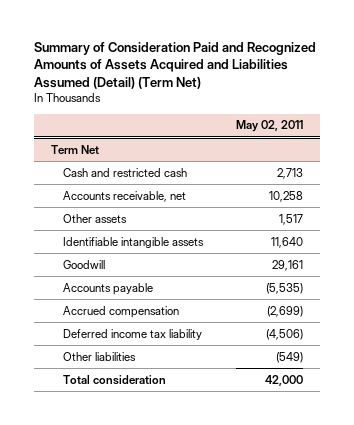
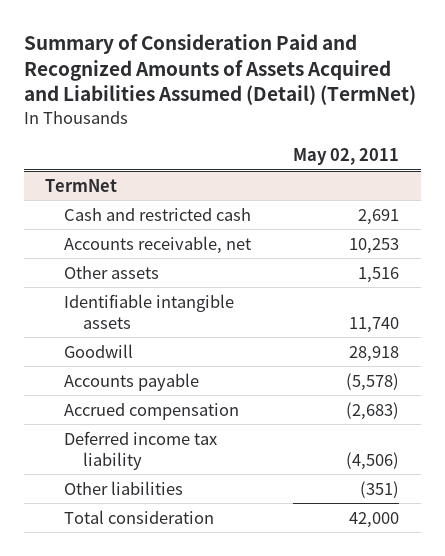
[33,41,316,89] Summary of Consideration Paid and Recognized Amounts of Assets Acquired and Liabilities Assumed (Detail) (Term Net) -> [24,33,417,106] Summary of Consideration Paid and Recognized Amounts of Assets Acquired and Liabilities Assumed (Detail) (TermNet)
[50,144,99,154] Term Net -> none
none -> [45,178,118,192] TermNet
[277,167,304,179] 2,713 -> [358,208,400,225] 2,691
[269,190,304,202] 10,258 -> [349,237,400,254] 10,253
[279,213,304,225] 1,517 -> [358,266,400,283] 1,516
[271,236,304,248] 11,640 -> [349,316,400,333] 11,740
[272,259,304,271] 29,161 -> [349,345,400,362] 28,918
[266,282,304,294] (5,535) -> [346,372,400,391] (5,578)
[267,305,304,317] (2,699) -> [346,401,400,420] (2,683)
[276,351,304,363] (549) -> [360,480,400,498] (351)

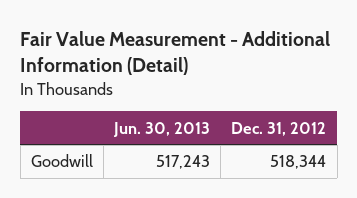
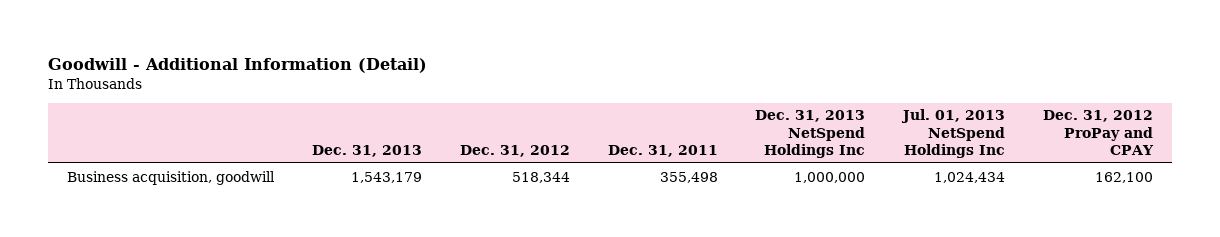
[20,31,331,76] Fair Value Measurement - Additional Information (Detail) -> [47,57,427,73] Goodwill - Additional Information (Detail)
[113,121,211,137] Jun. 30, 2013 -> none
none -> [311,145,422,158] Dec. 31, 2013
none -> [607,145,718,158] Dec. 31, 2011
none -> [755,110,866,159] Dec. 31, 2013 NetSpend Holdings Inc
none -> [901,109,1006,159] Jul. 01, 2013 NetSpend Holdings Inc
none -> [1043,110,1155,156] Dec. 31, 2012 ProPay and CPAY
[30,154,93,168] Goodwill -> [66,170,275,185] Business acquisition, goodwill

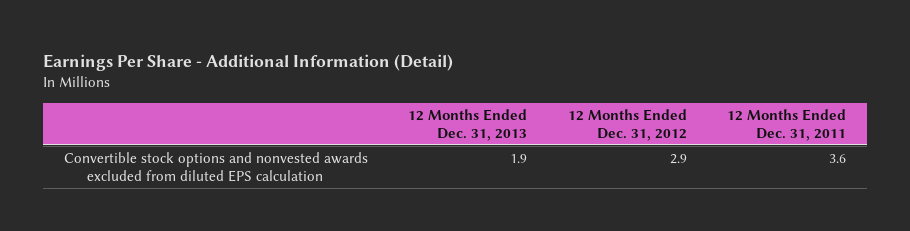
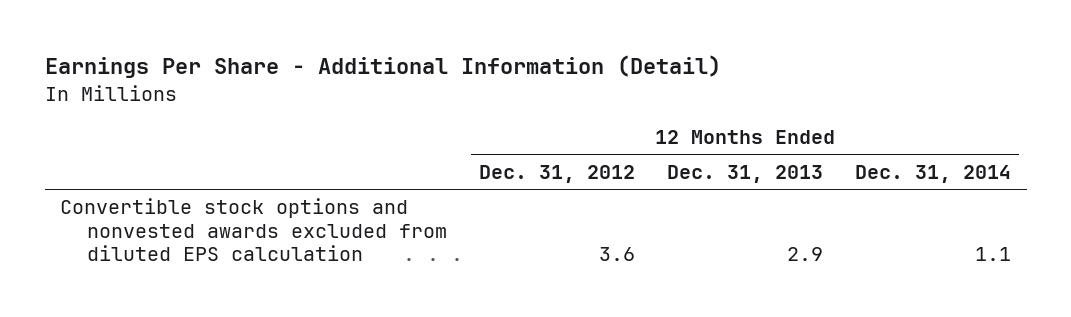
[727,108,847,141] 12 Months Ended Dec. 31, 2011 -> none
none -> [854,165,1011,184] Dec. 31, 2014
[510,153,528,163] 1.9 -> [786,247,823,262] 2.9
[669,153,687,164] 2.9 -> [599,247,636,262] 3.6

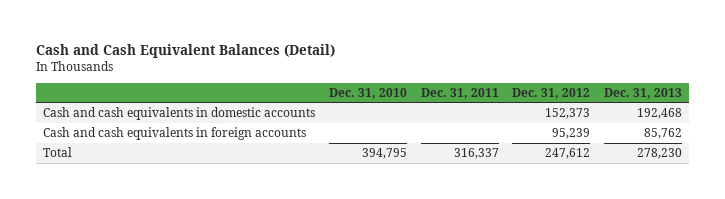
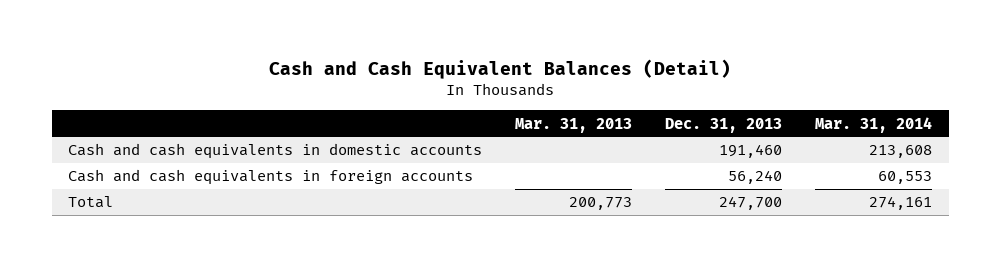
[328,87,407,99] Dec. 31, 2010 -> none
[420,87,499,99] Dec. 31, 2011 -> none
[512,87,591,99] Dec. 31, 2012 -> none
none -> [515,117,633,133] Mar. 31, 2013
none -> [815,116,933,133] Mar. 31, 2014
[636,108,682,120] 192,468 -> [719,144,783,159] 191,460
[643,128,682,140] 85,762 -> [728,170,783,185] 56,240
[636,148,682,160] 278,230 -> [719,196,783,211] 247,700

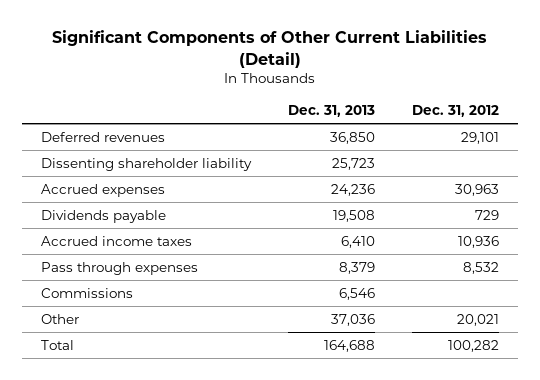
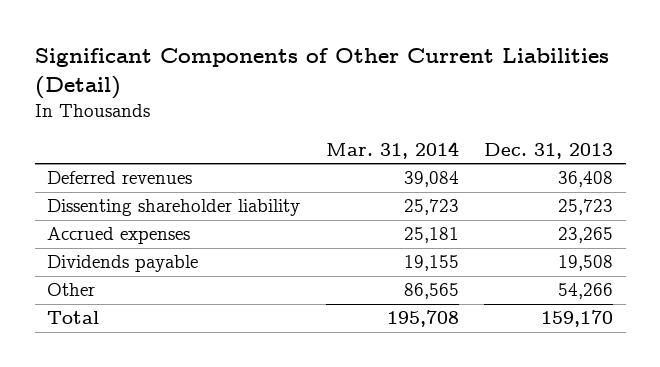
[412,104,500,117] Dec. 31, 2012 -> none
none -> [325,140,459,159] Mar. 31, 2014
[329,131,375,144] 36,850 -> [558,171,614,188] 36,408
[330,183,375,196] 24,236 -> [558,227,614,244] 23,265
[40,235,192,246] Accrued income taxes -> none
[40,261,198,275] Pass through expenses -> none
[40,287,133,298] Commissions -> none
[330,313,375,326] 37,036 -> [558,283,614,300] 54,266
[323,339,375,352] 164,688 -> [541,310,614,328] 159,170

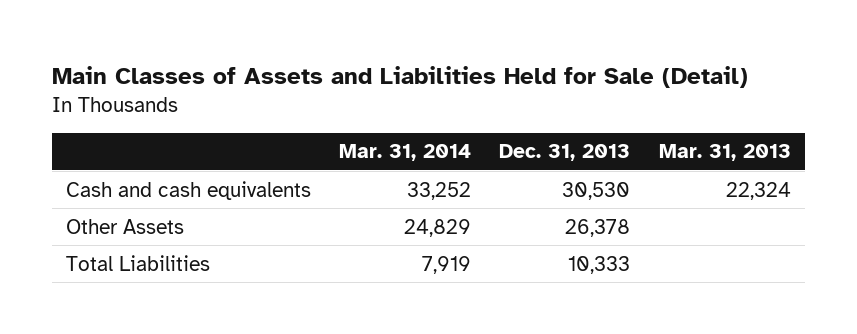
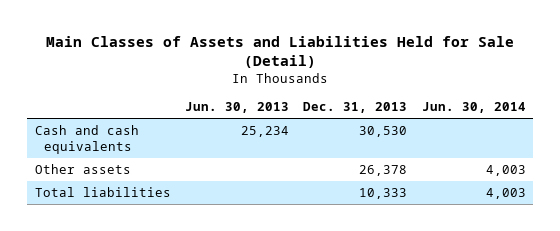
[339,144,472,162] Mar. 31, 2014 -> none
[658,144,791,162] Mar. 31, 2013 -> none
none -> [184,102,289,114] Jun. 30, 2013
none -> [421,102,526,114] Jun. 30, 2014
[66,218,185,234] Other Assets -> [34,163,131,174] Other assets
[66,254,211,271] Total Liabilities -> [34,186,171,197] Total liabilities

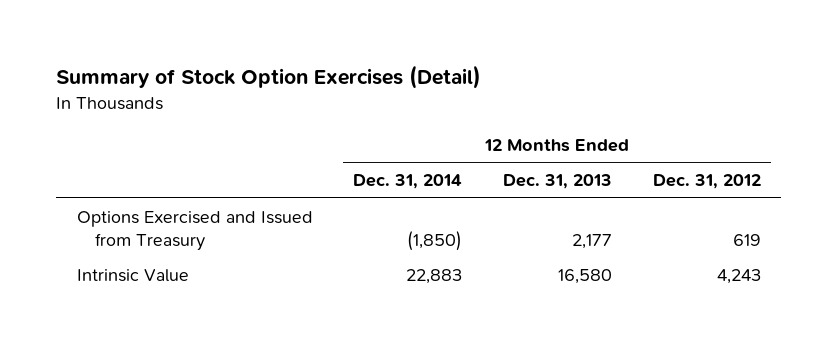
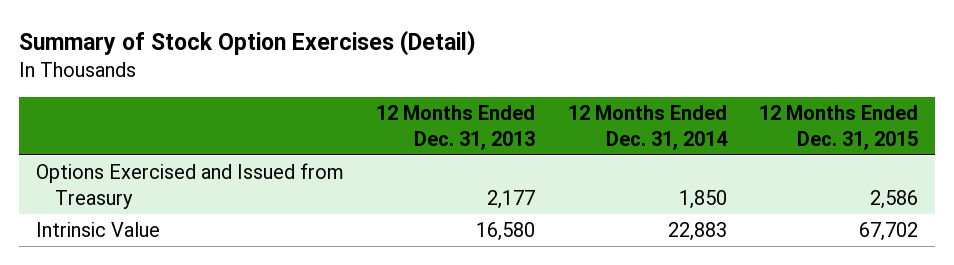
[652,174,761,190] Dec. 31, 2012 -> none
none -> [759,105,919,150] 12 Months Ended Dec. 31, 2015
[407,230,463,251] (1,850) -> [678,189,727,209] 1,850

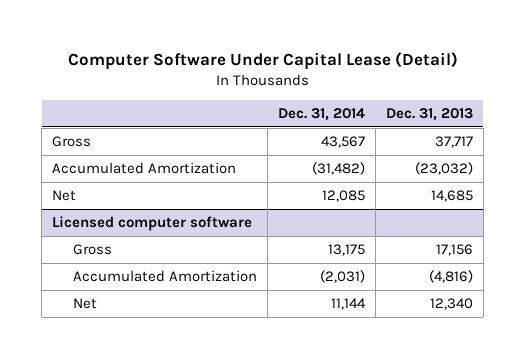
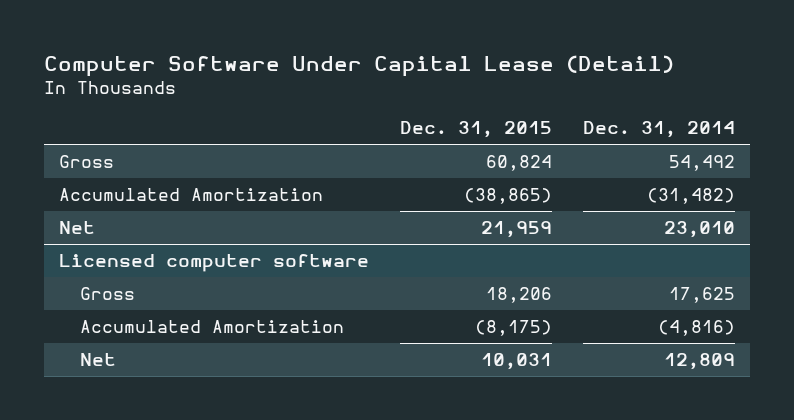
[386,108,474,122] Dec. 31, 2013 -> none
none -> [399,121,552,139] Dec. 31, 2015
[321,136,366,149] 43,567 -> [668,155,735,172] 54,492
[322,190,366,203] 12,085 -> [663,221,735,239] 23,010
[328,244,366,257] 13,175 -> [668,287,735,304] 17,625
[320,270,366,284] (2,031) -> [657,320,735,337] (4,816)
[331,298,367,311] 11,144 -> [663,353,735,371] 12,809

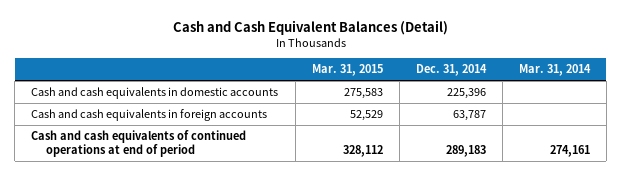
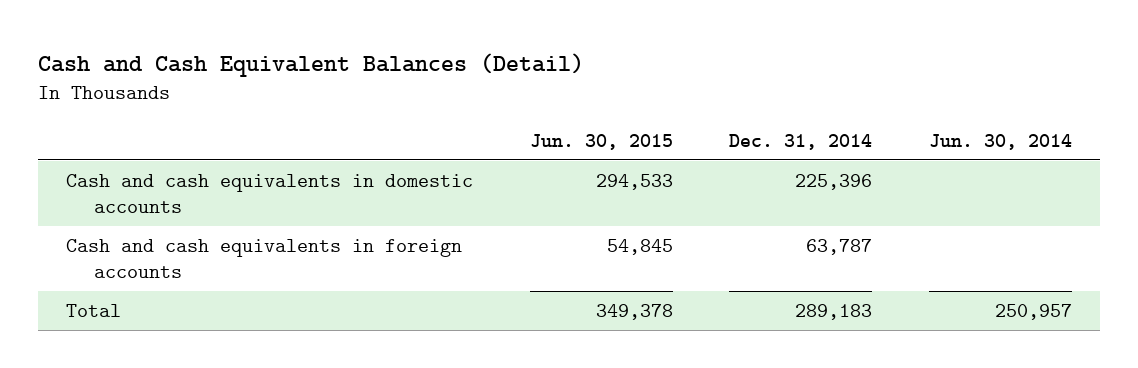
[311,64,383,77] Mar. 31, 2015 -> none
[518,64,591,77] Mar. 31, 2014 -> none
none -> [529,133,673,150] Jun. 30, 2015
none -> [928,133,1072,150] Jun. 30, 2014
[31,130,247,158] Cash and cash equivalents of continued operations at end of period -> [66,303,122,317] Total

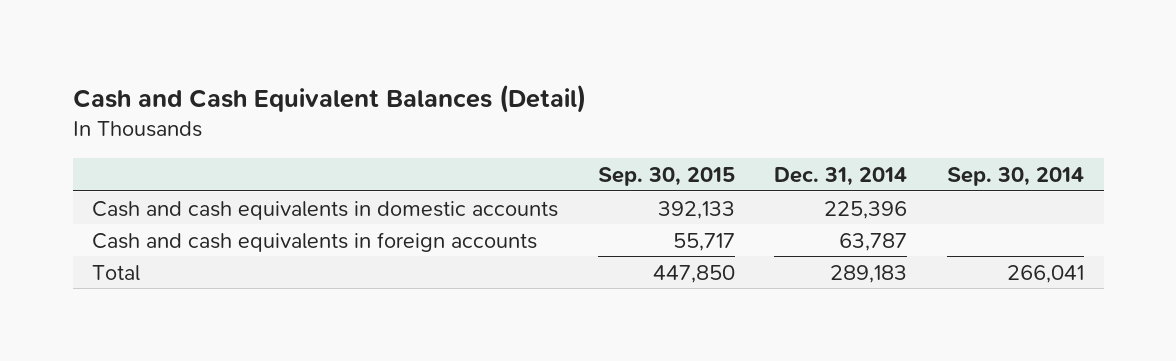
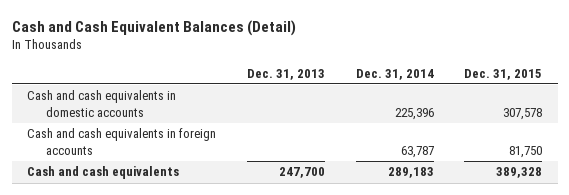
[597,167,735,187] Sep. 30, 2015 -> none
[946,167,1084,187] Sep. 30, 2014 -> none
none -> [246,68,325,80] Dec. 31, 2013
none -> [464,68,543,80] Dec. 31, 2015
[92,264,141,281] Total -> [27,166,180,180] Cash and cash equivalents

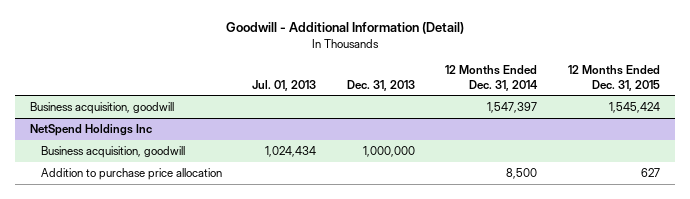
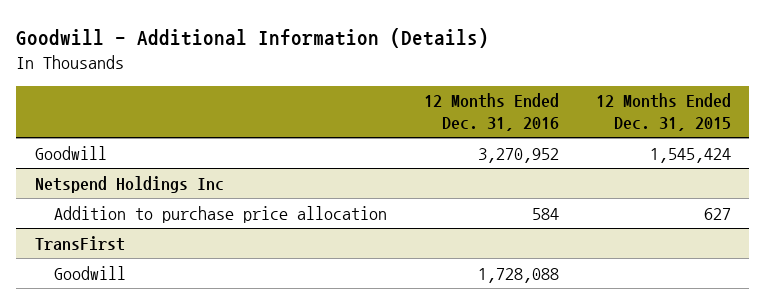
[225,22,464,35] Goodwill - Additional Information (Detail) -> [16,28,490,49] Goodwill - Additional Information (Details)
[252,79,317,91] Jul. 01, 2013 -> none
[346,79,415,91] Dec. 31, 2013 -> none
[445,65,539,91] 12 Months Ended Dec. 31, 2014 -> none
none -> [423,93,559,132] 12 Months Ended Dec. 31, 2016
[41,145,186,158] Business acquisition, goodwill -> none
[29,101,174,114] Business acquisition, goodwill -> [34,145,107,160] Goodwill
[29,123,152,136] NetSpend Holdings Inc -> [34,175,224,193] Netspend Holdings Inc
none -> [34,235,125,251] TransFirst
none -> [54,265,127,280] Goodwill

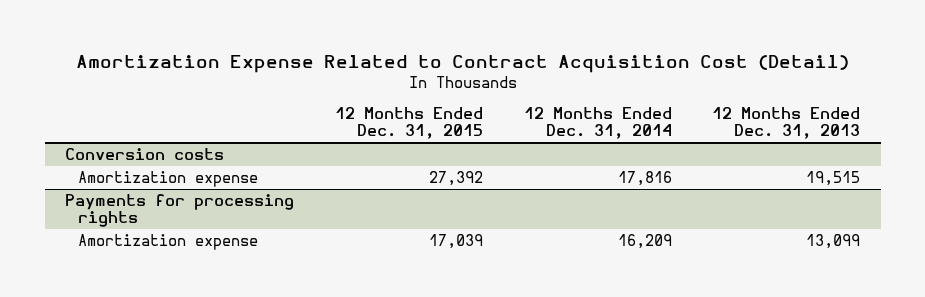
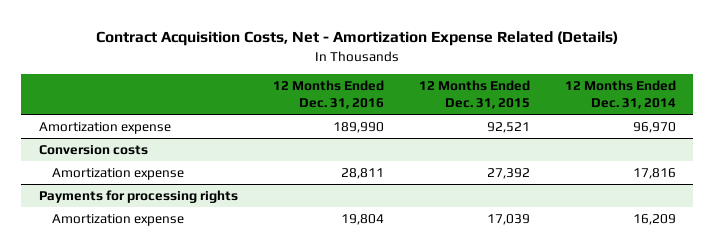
[75,54,849,73] Amortization Expense Related to Contract Acquisition Cost (Detail) -> [96,31,619,47] Contract Acquisition Costs, Net - Amortization Expense Related (Details)
[712,107,861,140] 12 Months Ended Dec. 31, 2013 -> none
none -> [272,80,384,109] 12 Months Ended Dec. 31, 2016
none -> [38,122,171,135] Amortization expense

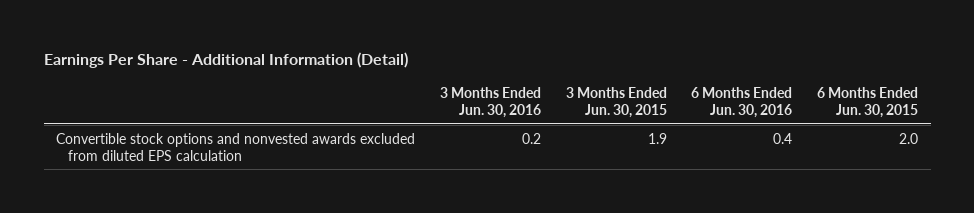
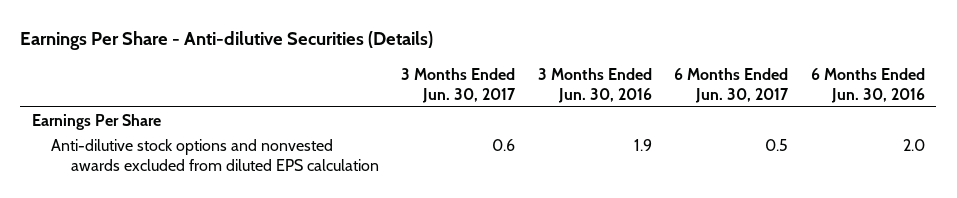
[43,52,408,69] Earnings Per Share - Additional Information (Detail) -> [20,31,434,51] Earnings Per Share - Anti-dilutive Securities (Details)
[565,87,667,119] 3 Months Ended Jun. 30, 2015 -> none
[817,87,919,119] 6 Months Ended Jun. 30, 2015 -> none
none -> [401,67,517,103] 3 Months Ended Jun. 30, 2017
none -> [674,67,790,103] 6 Months Ended Jun. 30, 2017
none -> [31,114,161,131] Earnings Per Share
[56,132,416,161] Convertible stock options and nonvested awards excluded from diluted EPS calculation -> [51,139,379,172] Anti-dilutive stock options and nonvested awards excluded from diluted EPS calculation
[521,132,541,144] 0.2 -> [633,139,652,152] 1.9
[773,132,793,144] 0.4 -> [903,139,926,152] 2.0

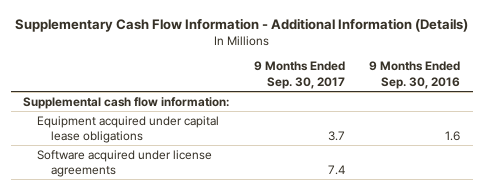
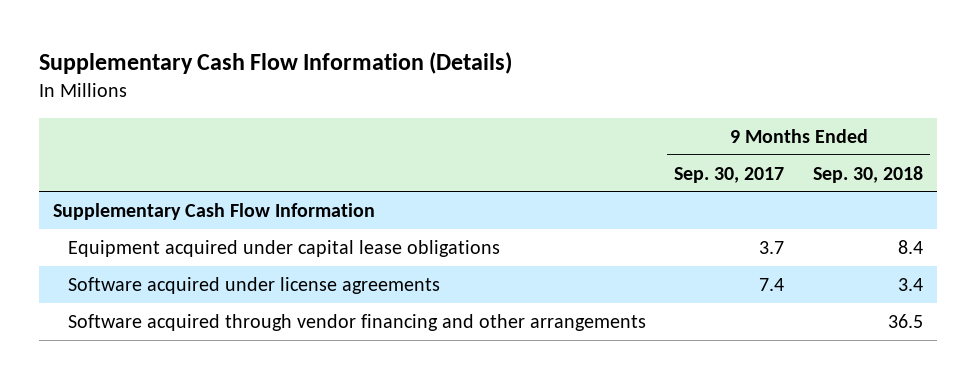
[14,17,468,32] Supplementary Cash Flow Information - Additional Information (Details) -> [38,51,512,74] Supplementary Cash Flow Information (Details)
[369,61,461,89] 9 Months Ended Sep. 30, 2016 -> none
none -> [812,165,923,183] Sep. 30, 2018
[22,96,229,109] Supplemental cash flow information: -> [52,203,375,221] Supplementary Cash Flow Information
none -> [67,314,646,332] Software acquired through vendor financing and other arrangements

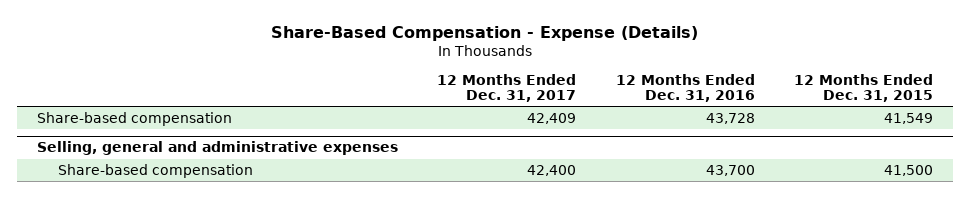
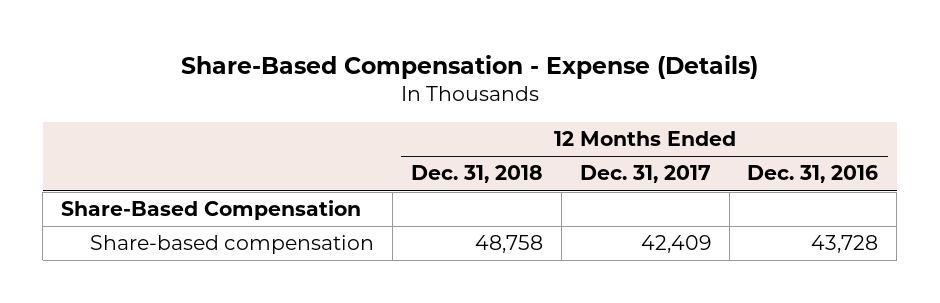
[794,73,934,102] 12 Months Ended Dec. 31, 2015 -> none
none -> [410,165,543,184] Dec. 31, 2018
none -> [61,200,362,221] Share-Based Compensation
[36,141,398,156] Selling, general and administrative expenses -> none
[57,163,253,178] Share-based compensation -> none

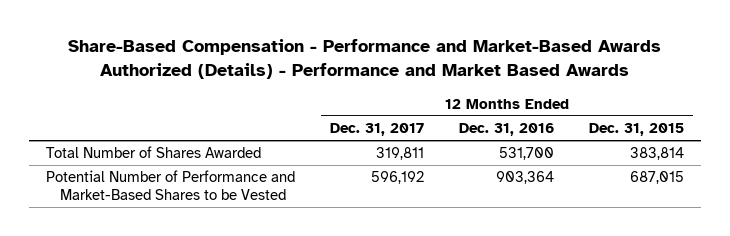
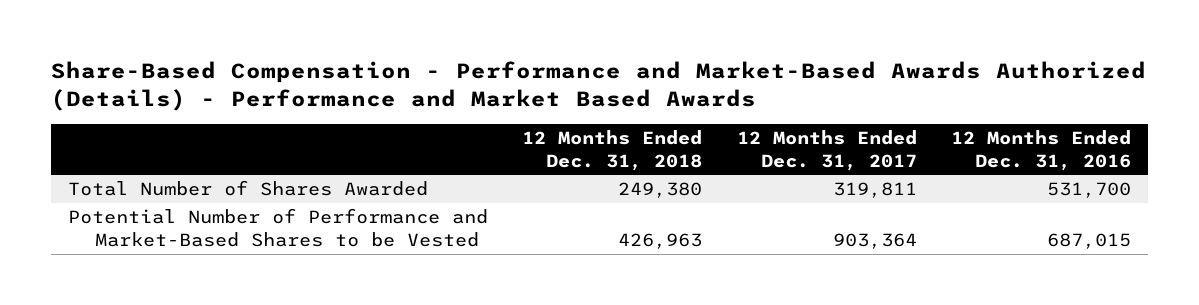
[588,123,684,137] Dec. 31, 2015 -> none
none -> [522,129,703,171] 12 Months Ended Dec. 31, 2018
[371,171,425,185] 596,192 -> [832,233,917,250] 903,364
[495,171,554,185] 903,364 -> [1047,233,1132,250] 687,015

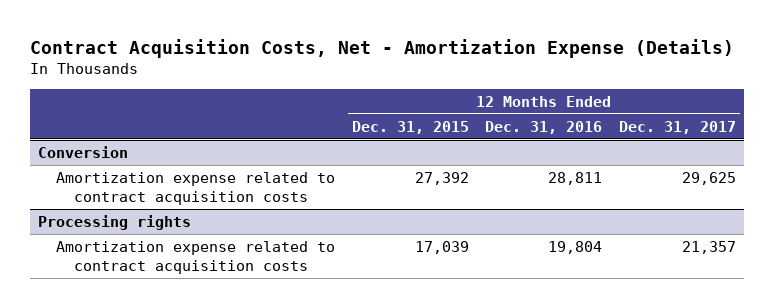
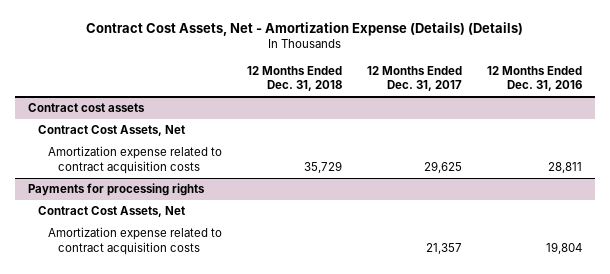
[30,38,735,58] Contract Acquisition Costs, Net - Amortization Expense (Details) -> [85,21,523,36] Contract Cost Assets, Net - Amortization Expense (Details) (Details)
[351,120,469,134] Dec. 31, 2015 -> none
none -> [247,65,343,92] 12 Months Ended Dec. 31, 2018
[38,145,129,158] Conversion -> none
none -> [27,103,145,113] Contract cost assets
none -> [37,125,185,137] Contract Cost Assets, Net
[38,214,192,230] Processing rights -> [27,183,205,197] Payments for processing rights
none -> [37,206,185,218] Contract Cost Assets, Net

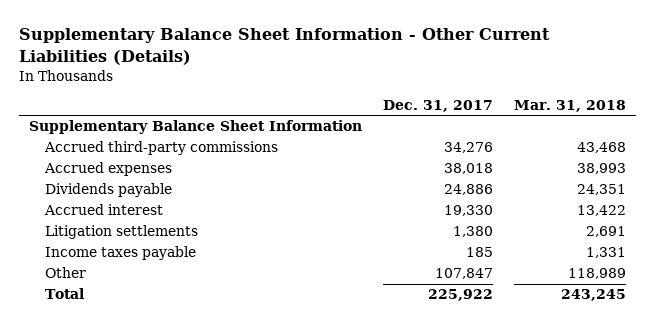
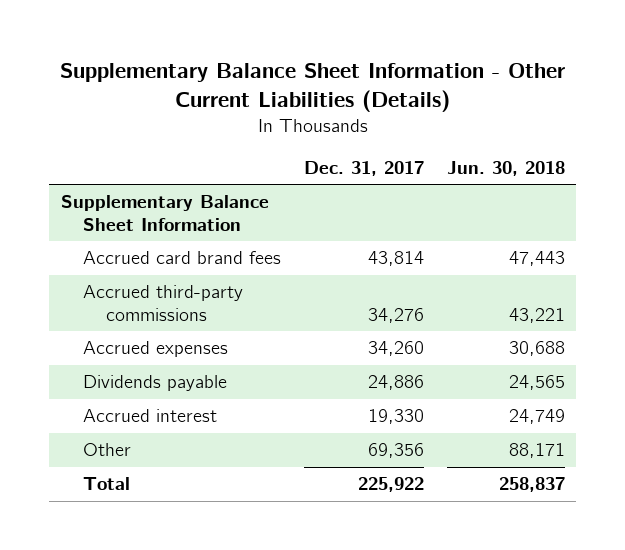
[513,99,626,112] Mar. 31, 2018 -> none
none -> [446,160,565,176] Jun. 30, 2018
none -> [83,251,282,265] Accrued card brand fees
[443,163,493,175] 38,018 -> [367,341,424,357] 34,260
[45,225,199,240] Litigation settlements -> none
[45,246,197,261] Income taxes payable -> none
[434,268,493,280] 107,847 -> [367,443,424,459] 69,356

